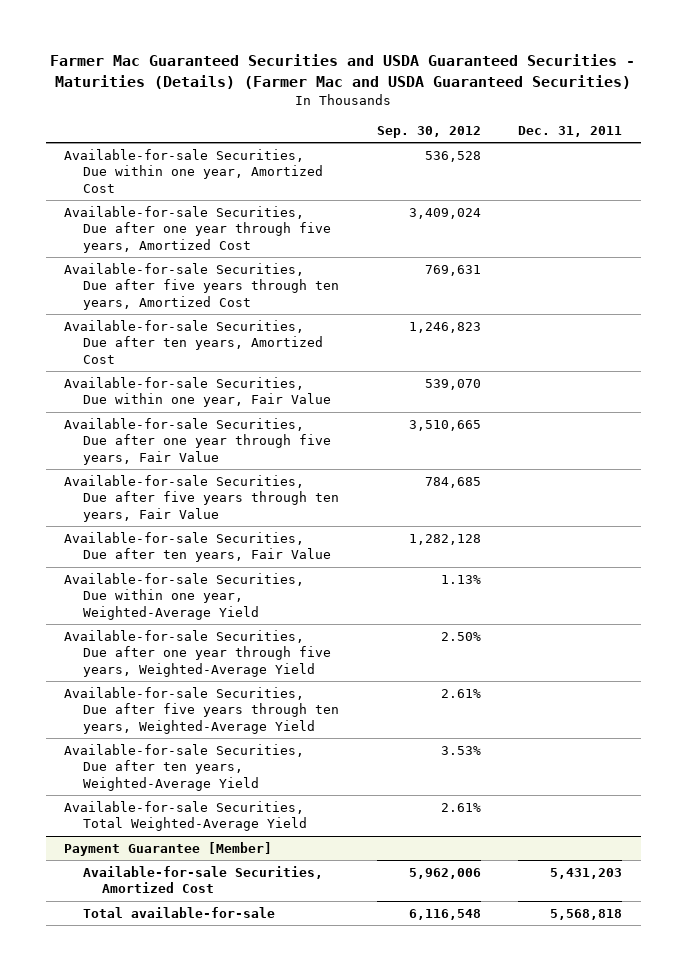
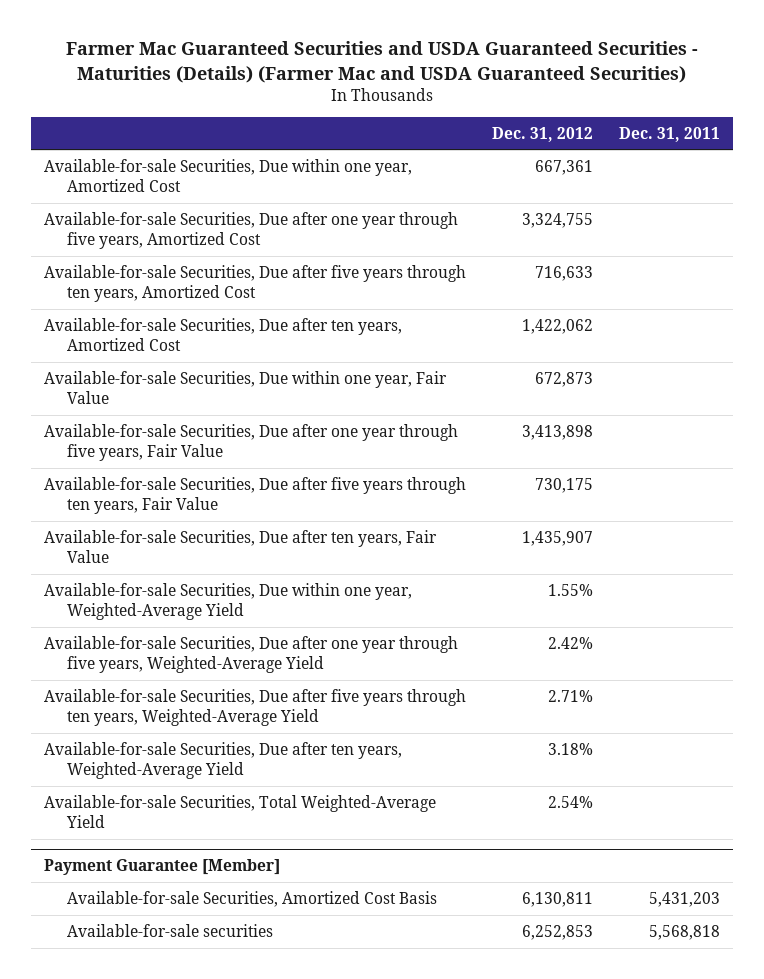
[376,125,481,138] Sep. 30, 2012 -> none
none -> [491,126,593,142] Dec. 31, 2012
[83,865,324,894] Available-for-sale Securities, Amortized Cost -> [67,890,438,907] Available-for-sale Securities, Amortized Cost Basis
[83,906,276,918] Total available-for-sale -> [67,923,274,937] Available-for-sale securities

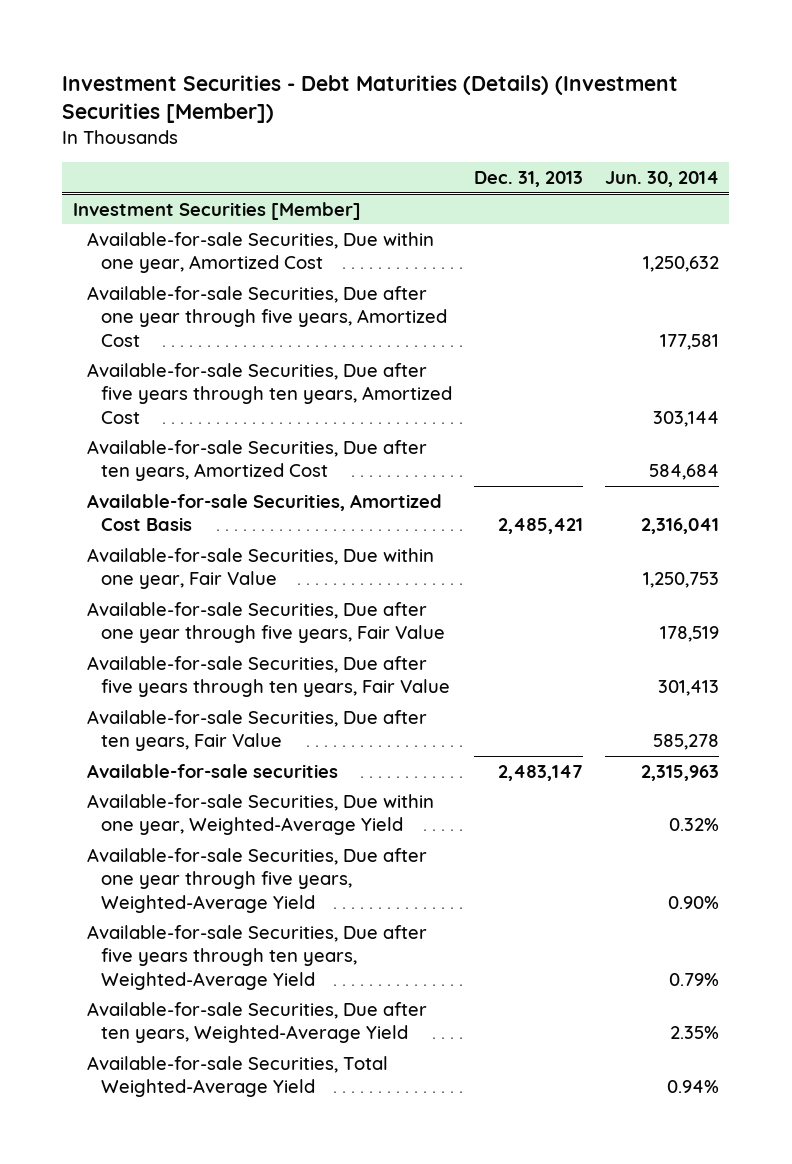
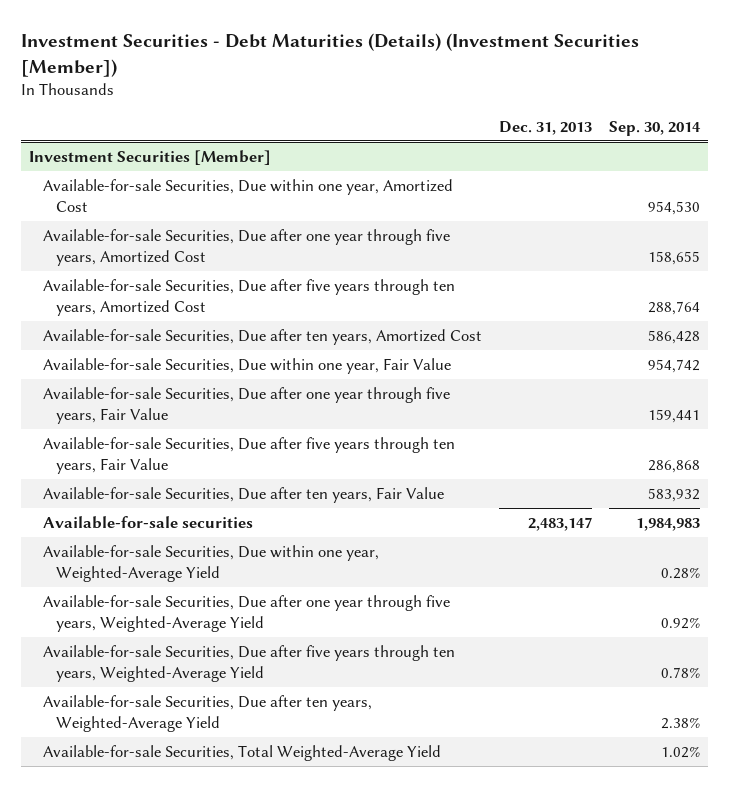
[604,170,719,187] Jun. 30, 2014 -> none
none -> [608,120,701,136] Sep. 30, 2014
[87,493,443,532] Available-for-sale Securities, Amortized Cost Basis -> none

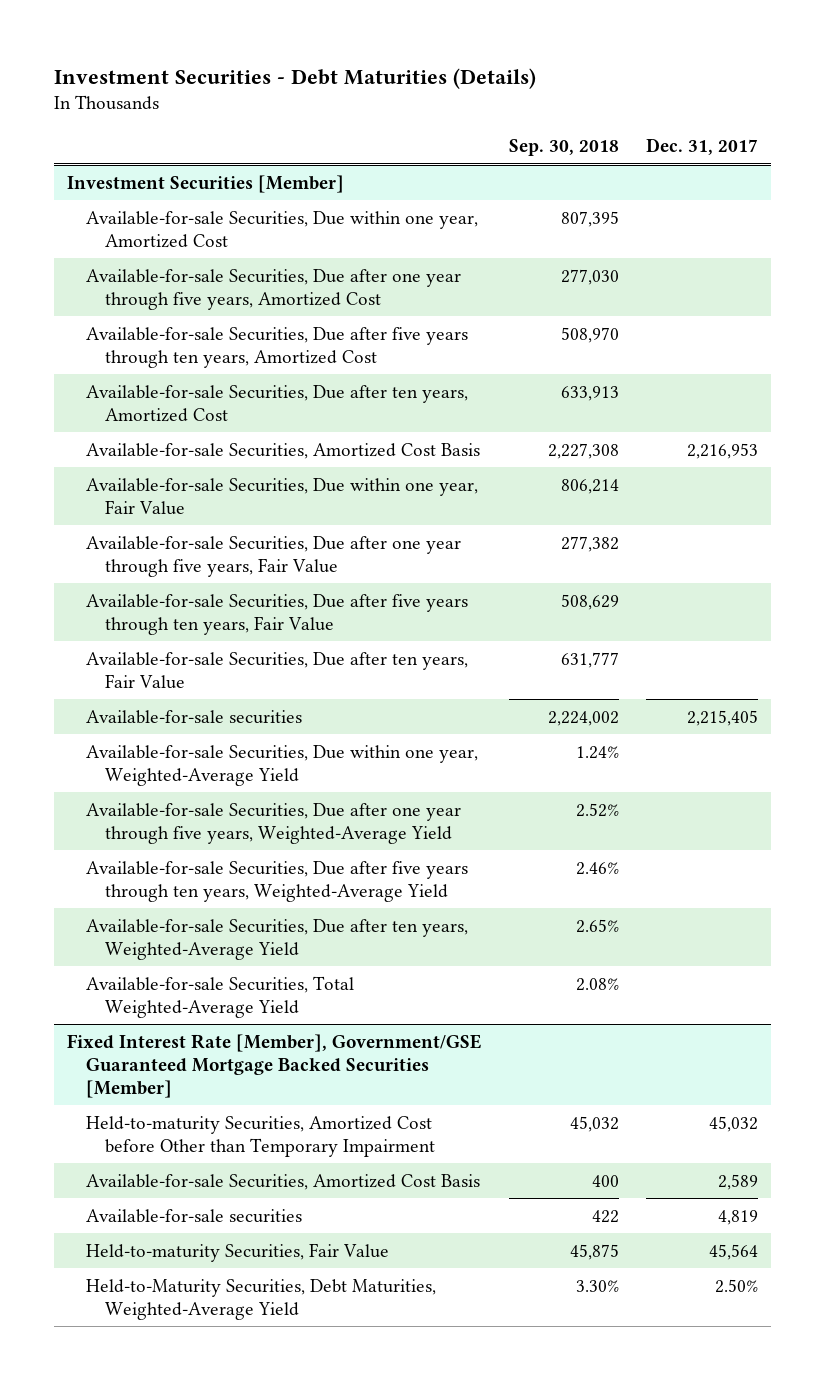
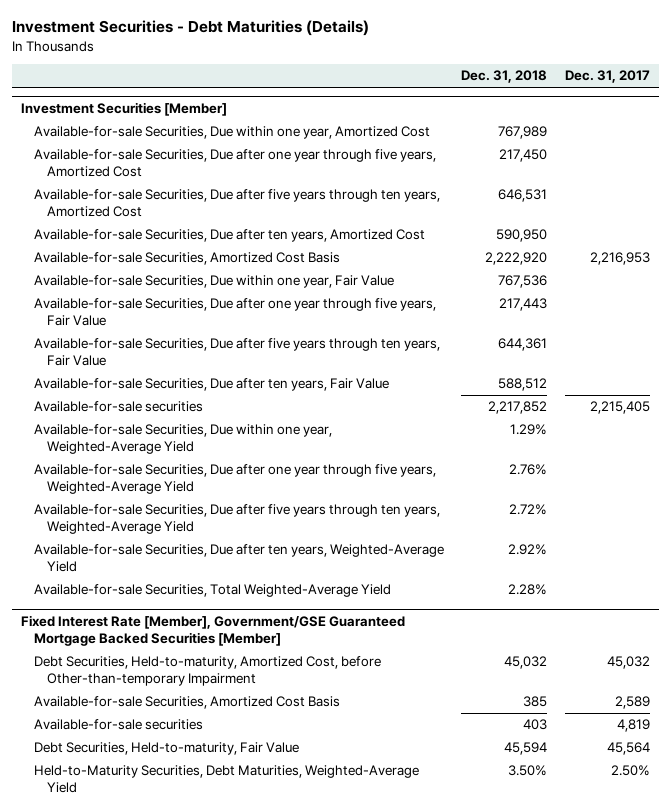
[508,139,619,157] Sep. 30, 2018 -> none
none -> [461,70,548,84] Dec. 31, 2018
[86,1115,435,1157] Held-to-maturity Securities, Amortized Cost before Other than Temporary Impairment -> [33,656,381,687] Debt Securities, Held-to-maturity, Amortized Cost, before Other-than-temporary Impairment
[86,1242,390,1262] Held-to-maturity Securities, Fair Value -> [33,742,299,756] Debt Securities, Held-to-maturity, Fair Value

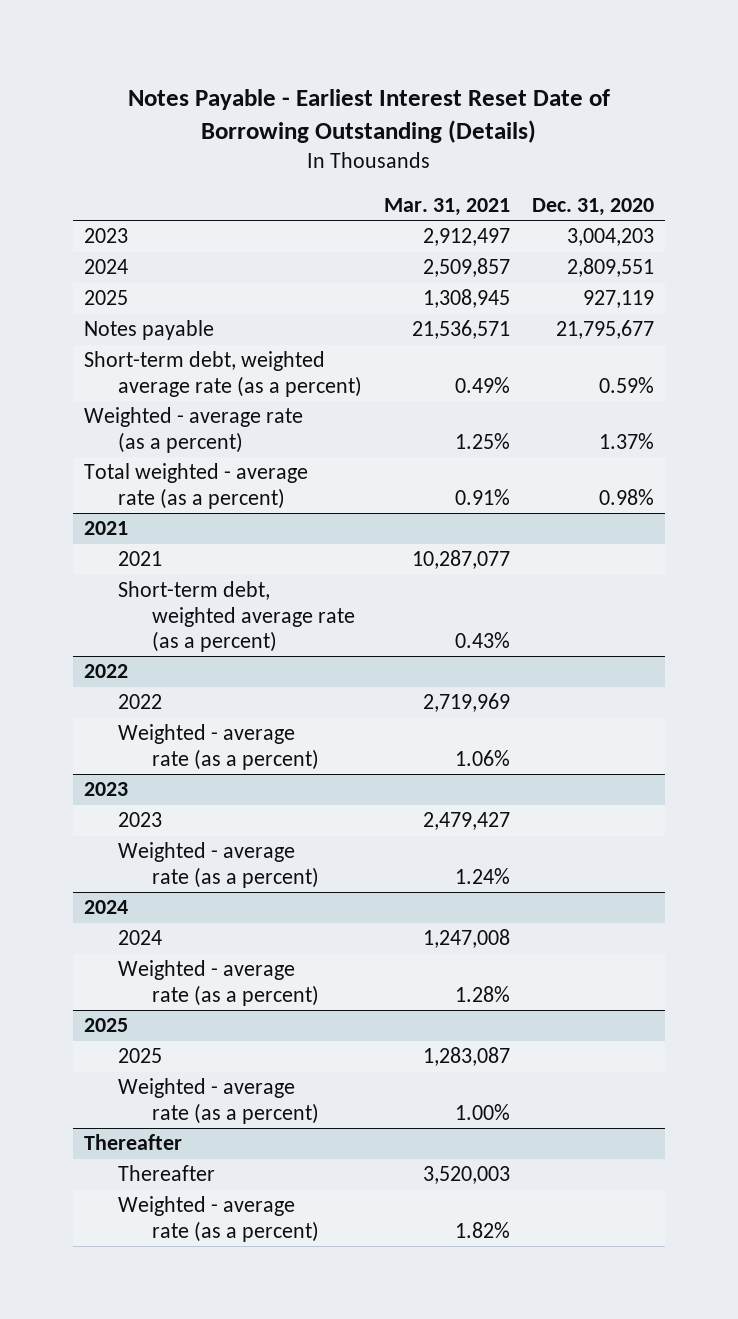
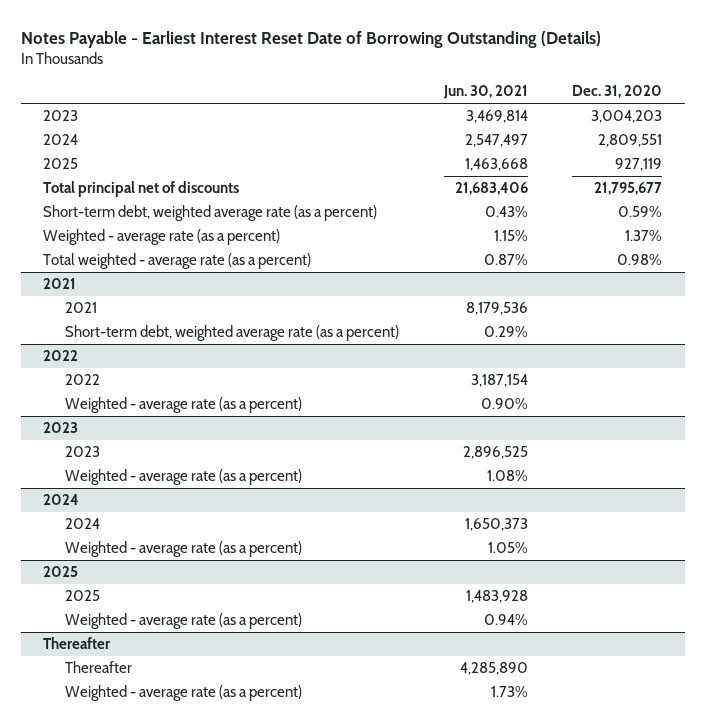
[384,197,511,216] Mar. 31, 2021 -> none
none -> [442,85,528,100] Jun. 30, 2021
[84,320,215,341] Notes payable -> [43,181,240,198] Total principal net of discounts

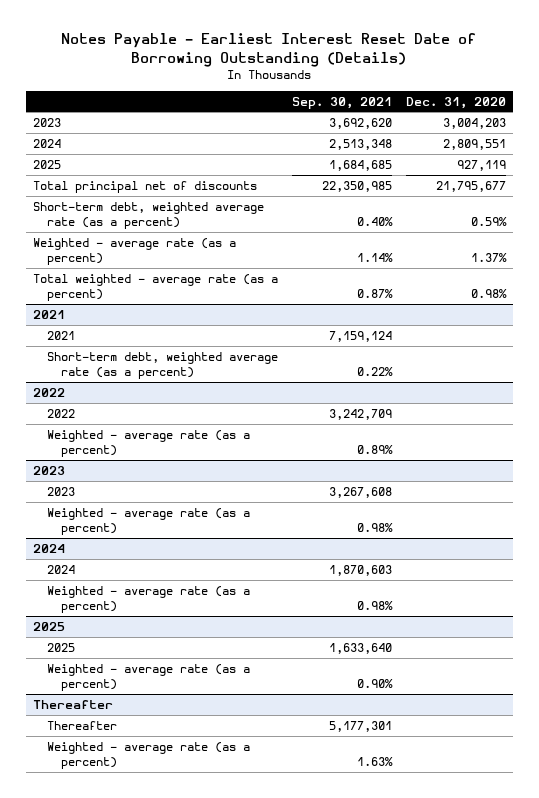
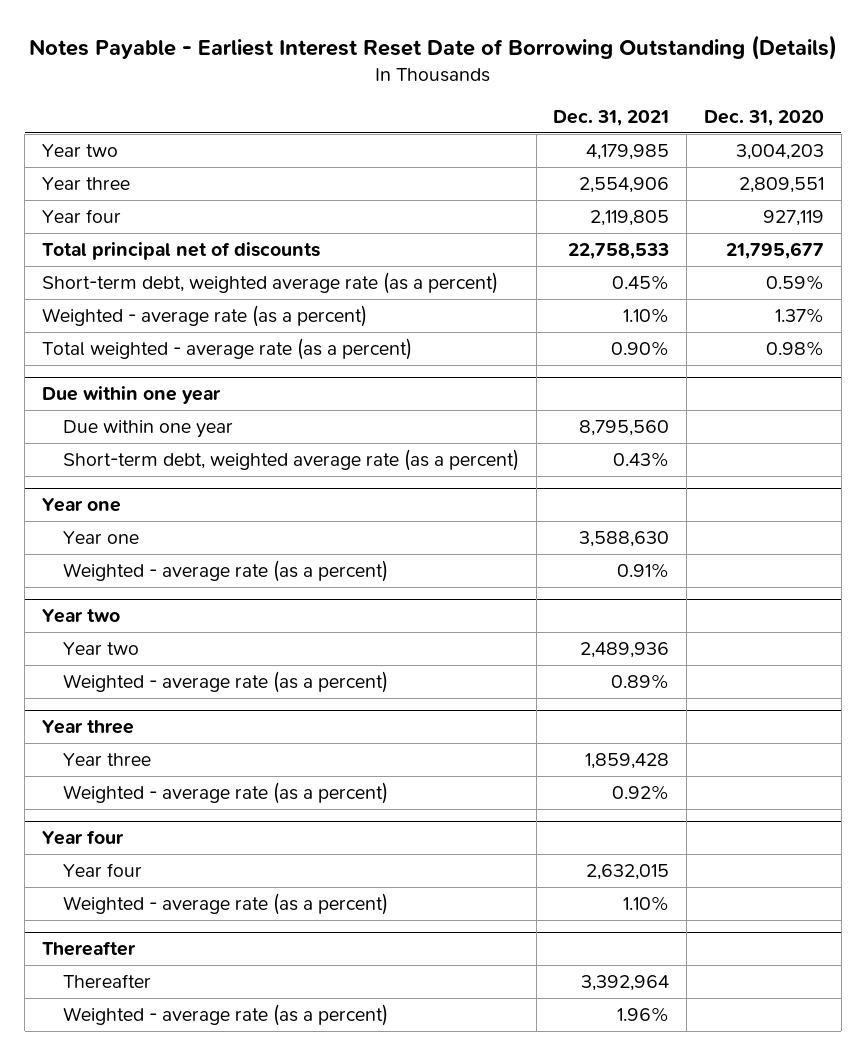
[291,96,392,109] Sep. 30, 2021 -> none
none -> [553,109,670,126] Dec. 31, 2021
[32,117,61,127] 2023 -> [42,143,119,157] Year two
[32,138,61,148] 2024 -> [42,176,131,190] Year three
[32,159,61,169] 2025 -> [42,208,122,223] Year four
[32,309,65,319] 2021 -> [42,386,222,405] Due within one year
[46,330,75,340] 2021 -> [63,419,234,438] Due within one year
[32,387,65,397] 2022 -> [42,498,122,513] Year one
[46,408,75,418] 2022 -> [63,530,140,544] Year one
[32,465,65,475] 2023 -> [42,609,121,624] Year two
[46,486,75,496] 2023 -> [63,641,140,655] Year two
[32,543,65,553] 2024 -> [42,720,135,735] Year three
[46,564,75,574] 2024 -> [63,752,152,766] Year three
[32,621,65,631] 2025 -> [42,830,125,846] Year four
[46,642,75,652] 2025 -> [63,862,143,877] Year four

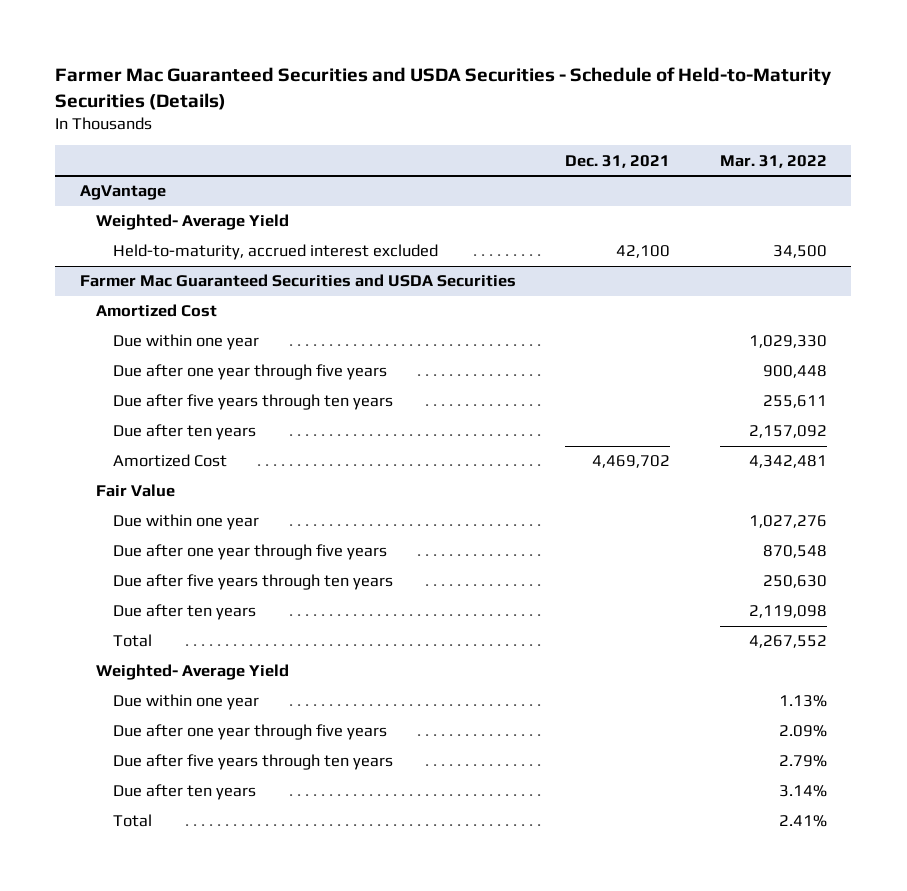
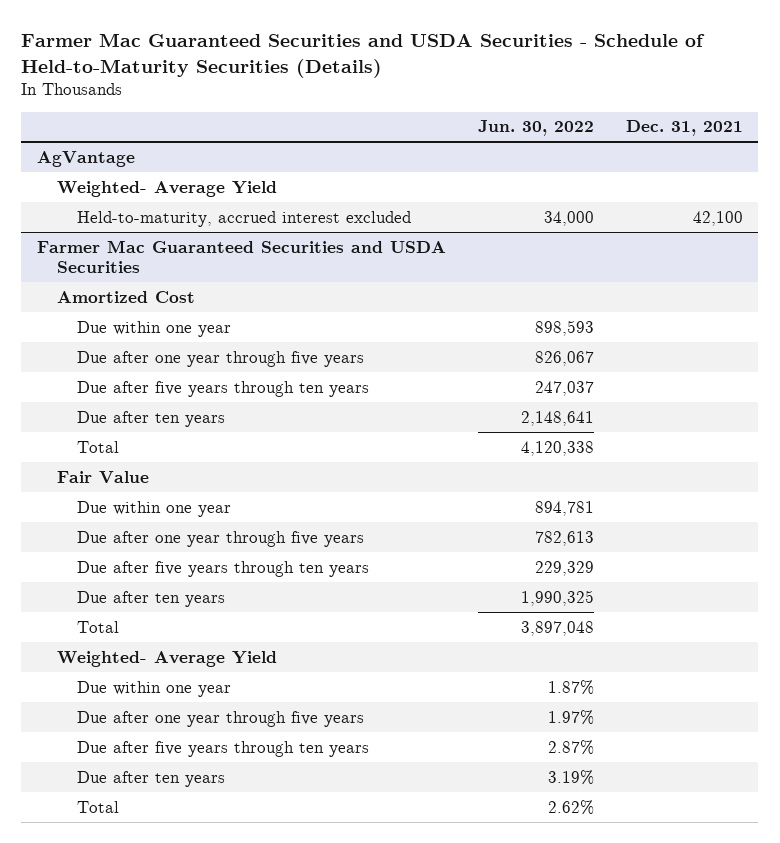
[719,154,827,168] Mar. 31, 2022 -> none
none -> [477,120,594,137] Jun. 30, 2022
[112,454,227,468] Amortized Cost -> none
none -> [76,440,119,453] Total

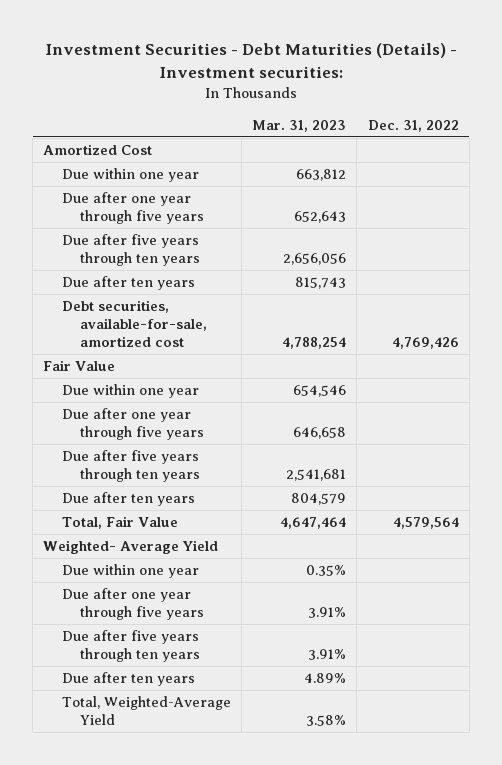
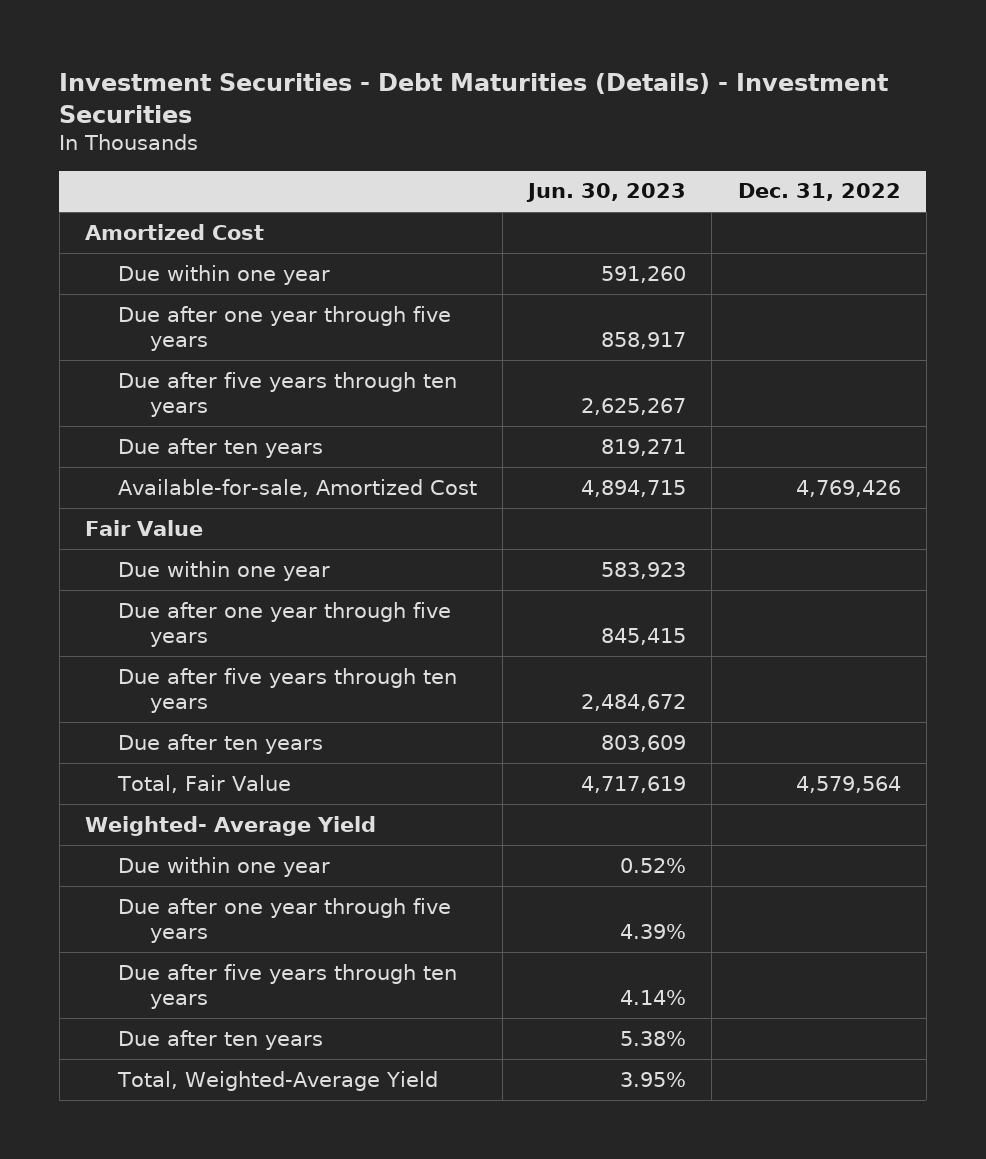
[45,43,458,79] Investment Securities - Debt Maturities (Details) - Investment securities: -> [59,73,889,123] Investment Securities - Debt Maturities (Details) - Investment Securities
[252,119,347,132] Mar. 31, 2023 -> none
none -> [526,183,687,203] Jun. 30, 2023
[61,300,208,347] Debt securities, available-for-sale, amortized cost -> [117,478,477,497] Available-for-sale, Amortized Cost

